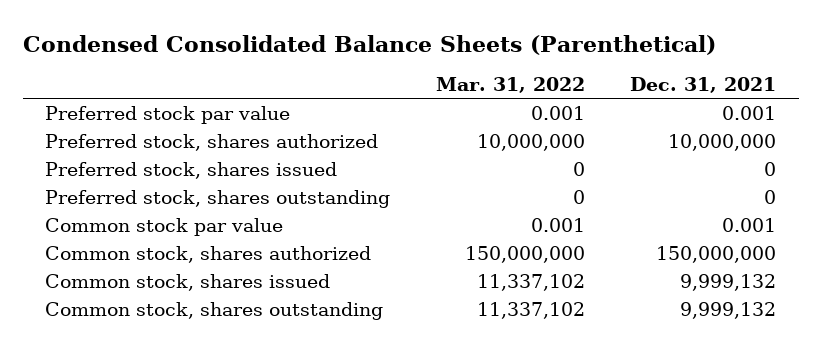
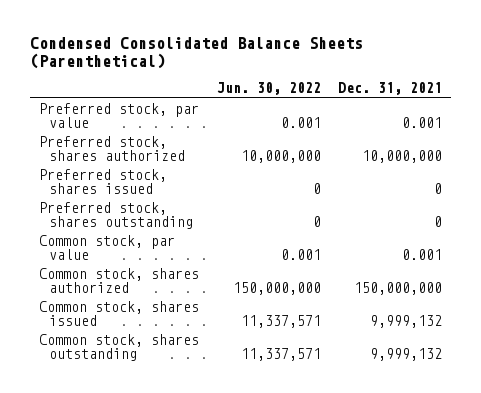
[435,77,585,94] Mar. 31, 2022 -> none
none -> [216,82,321,96] Jun. 30, 2022
[45,105,291,124] Preferred stock par value -> [39,102,200,128] Preferred stock, par value
[45,217,284,236] Common stock par value -> [39,234,176,260] Common stock, par value

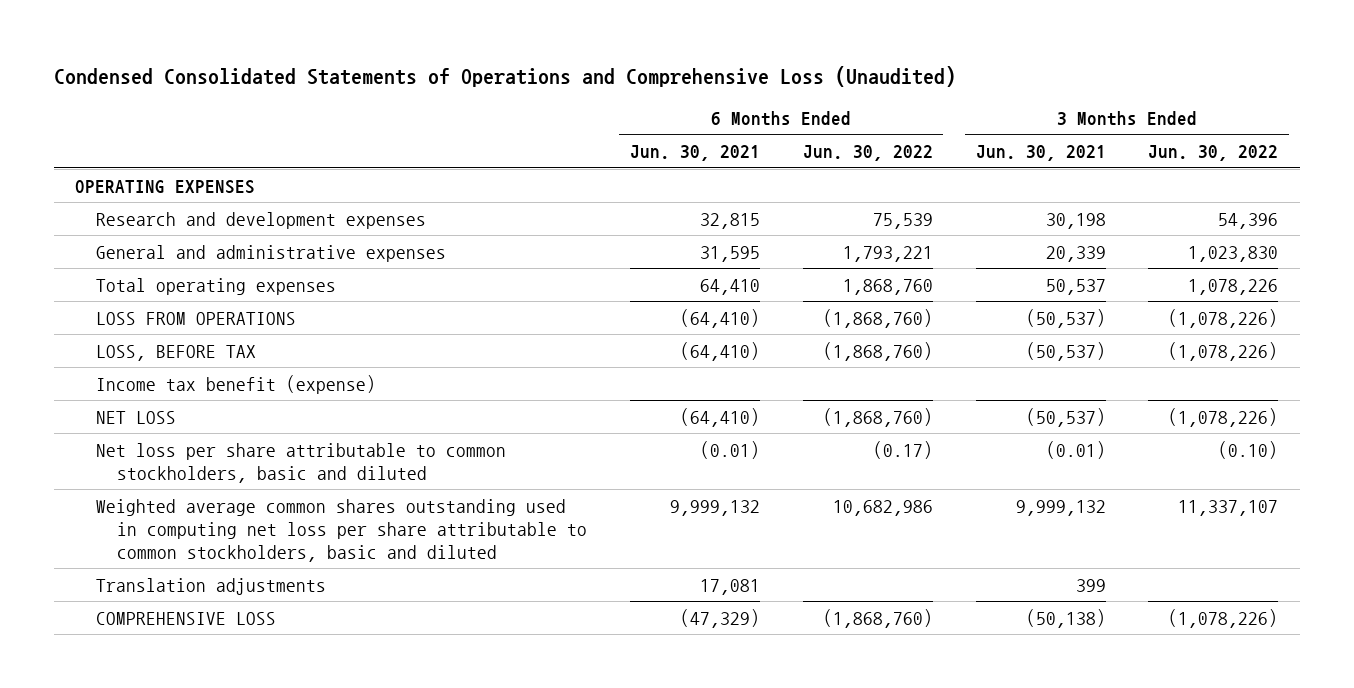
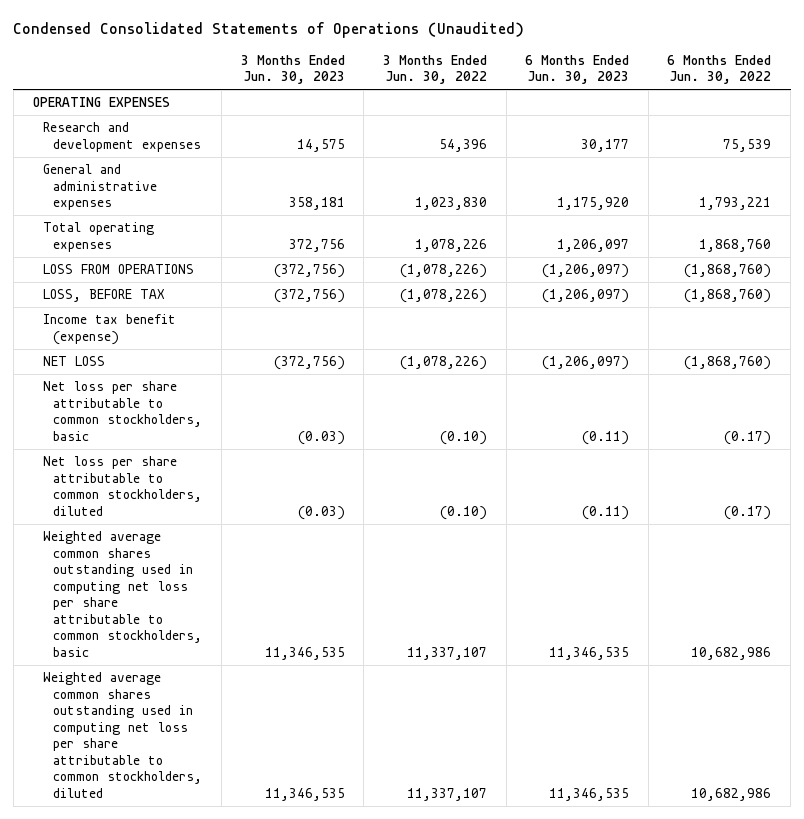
[53,65,956,87] Condensed Consolidated Statements of Operations and Comprehensive Loss (Unaudited) -> [13,22,525,39] Condensed Consolidated Statements of Operations (Unaudited)
[629,145,760,162] Jun. 30, 2021 -> none
[975,145,1106,162] Jun. 30, 2021 -> none
none -> [240,54,345,85] 3 Months Ended Jun. 30, 2023
none -> [525,54,630,85] 6 Months Ended Jun. 30, 2023
[95,577,326,595] Translation adjustments -> none
[95,611,276,625] COMPREHENSIVE LOSS -> none
[95,442,506,483] Net loss per share attributable to common stockholders, basic and diluted -> [42,381,203,441] Net loss per share attributable to common stockholders, basic
none -> [42,456,203,516] Net loss per share attributable to common stockholders, diluted
[95,498,587,562] Weighted average common shares outstanding used in computing net loss per share attributable to common stockholders, basic and diluted -> [42,531,203,657] Weighted average common shares outstanding used in computing net loss per share attributable to common stockholders, basic
none -> [42,672,203,798] Weighted average common shares outstanding used in computing net loss per share attributable to common stockholders, diluted

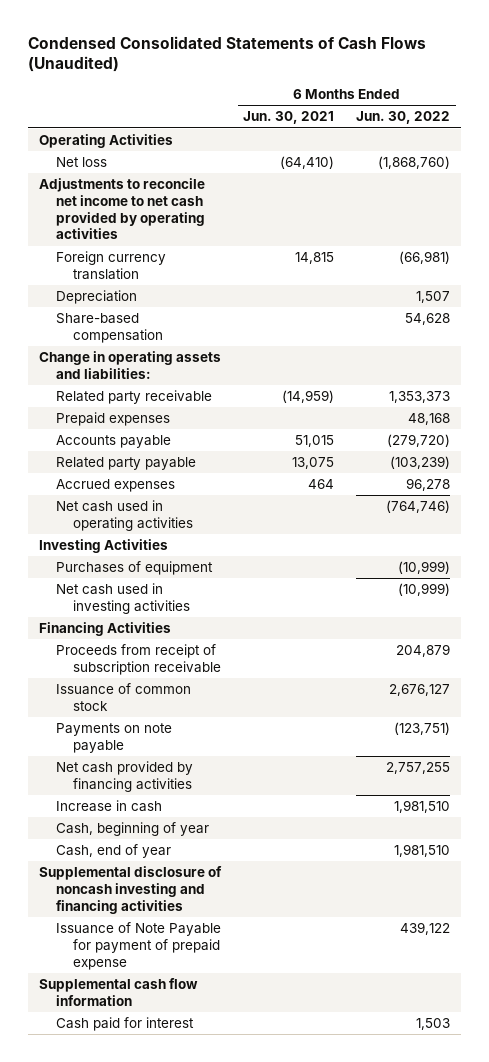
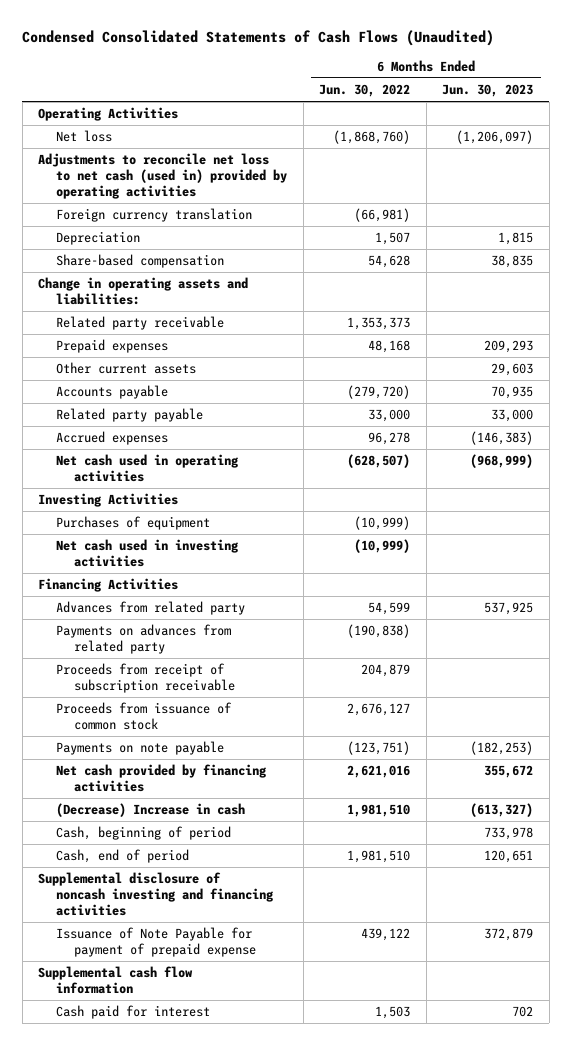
[243,111,335,125] Jun. 30, 2021 -> none
none -> [442,84,534,98] Jun. 30, 2023
[38,178,205,240] Adjustments to reconcile net income to net cash provided by operating activities -> [38,153,288,200] Adjustments to reconcile net loss to net cash (used in) provided by operating activities
none -> [56,362,197,375] Other current assets
[390,456,451,470] (103,239) -> [368,409,411,423] 33,000
[386,500,451,514] (764,746) -> [347,454,411,469] (628,507)
none -> [56,601,246,616] Advances from related party
none -> [56,624,232,655] Payments on advances from related party
[55,683,191,711] Issuance of common stock -> [56,702,233,731] Proceeds from issuance of common stock
[386,762,451,775] 2,757,255 -> [347,765,411,779] 2,621,016
[55,800,162,813] Increase in cash -> [56,803,246,818] (Decrease) Increase in cash
[55,822,209,837] Cash, beginning of year -> [56,826,232,841] Cash, beginning of period
[55,844,171,859] Cash, end of year -> [56,849,190,864] Cash, end of period

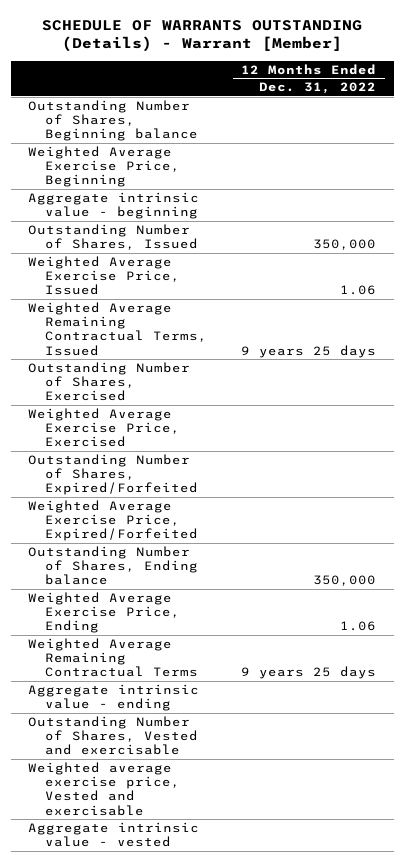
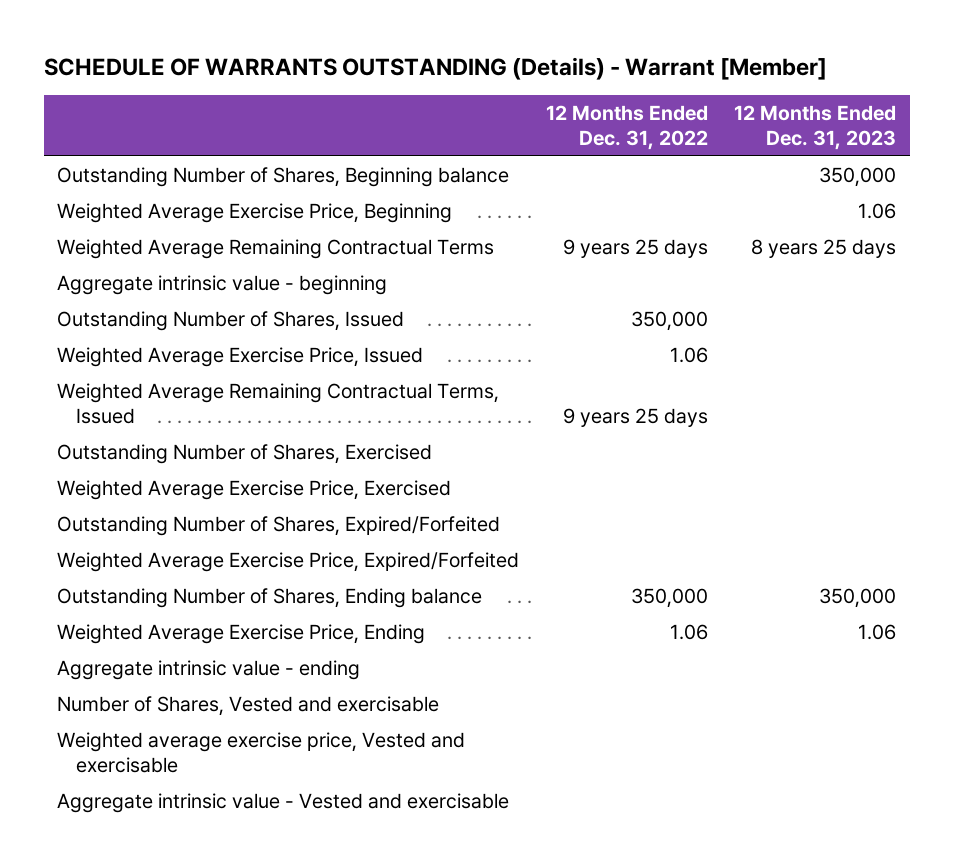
none -> [734,104,897,150] 12 Months Ended Dec. 31, 2023
[28,637,198,678] Weighted Average Remaining Contractual Terms -> [57,239,495,260] Weighted Average Remaining Contractual Terms
[28,715,198,756] Outstanding Number of Shares, Vested and exercisable -> [57,696,440,717] Number of Shares, Vested and exercisable
[28,821,200,848] Aggregate intrinsic value - vested -> [57,793,510,814] Aggregate intrinsic value - Vested and exercisable

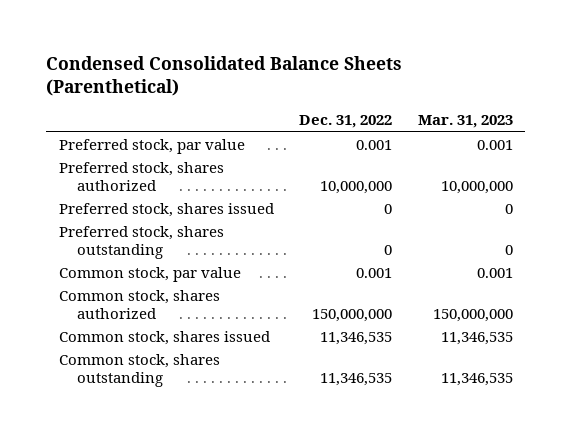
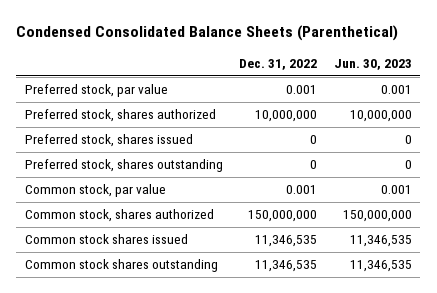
[417,115,513,129] Mar. 31, 2023 -> none
none -> [333,58,412,70] Jun. 30, 2023
[59,331,271,346] Common stock, shares issued -> [24,234,188,245] Common stock shares issued
[59,354,221,387] Common stock, shares outstanding -> [24,259,218,273] Common stock shares outstanding

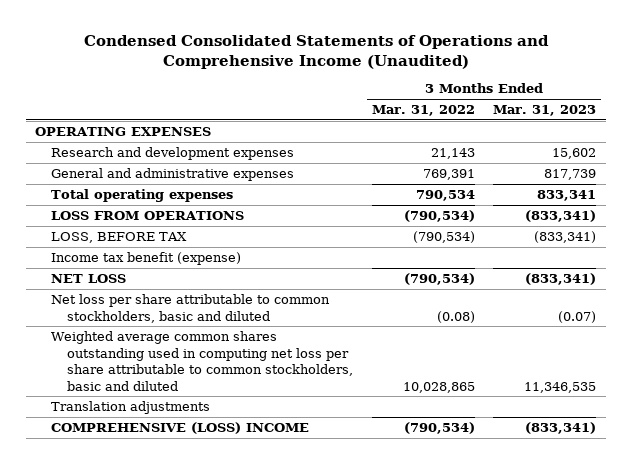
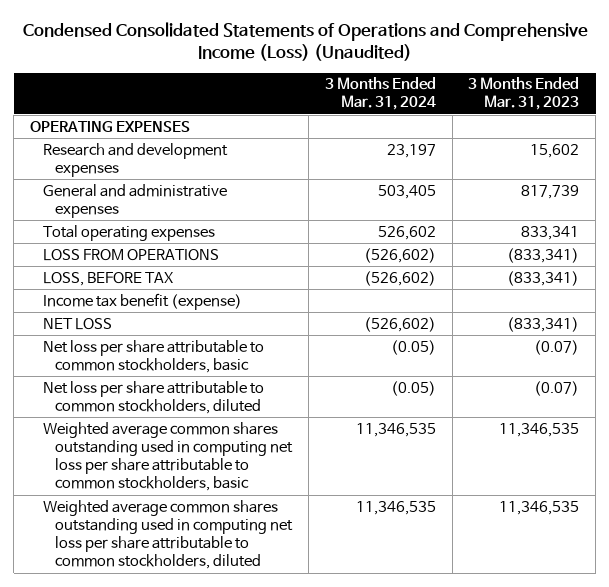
[83,34,549,69] Condensed Consolidated Statements of Operations and Comprehensive Income (Unaudited) -> [22,21,588,62] Condensed Consolidated Statements of Operations and Comprehensive Income (Loss) (Unaudited)
[371,105,475,117] Mar. 31, 2022 -> none
none -> [324,77,436,111] 3 Months Ended Mar. 31, 2024
[51,401,211,415] Translation adjustments -> none
[51,422,310,435] COMPREHENSIVE (LOSS) INCOME -> none
[51,294,331,323] Net loss per share attributable to common stockholders, basic and diluted -> [42,339,264,373] Net loss per share attributable to common stockholders, basic
none -> [42,380,264,414] Net loss per share attributable to common stockholders, diluted
[51,331,354,391] Weighted average common shares outstanding used in computing net loss per share attributable to common stockholders, basic and diluted -> [42,421,294,492] Weighted average common shares outstanding used in computing net loss per share attributable to common stockholders, basic
none -> [42,499,294,570] Weighted average common shares outstanding used in computing net loss per share attributable to common stockholders, diluted

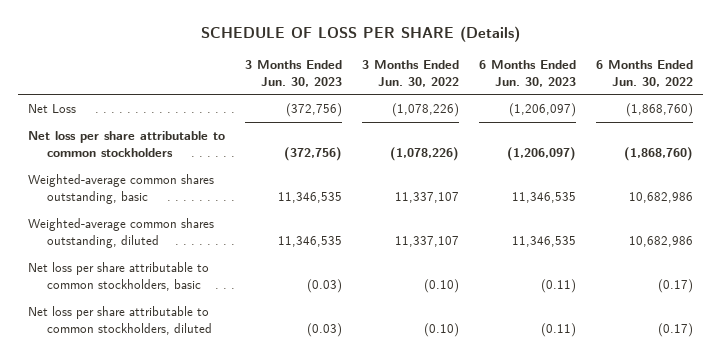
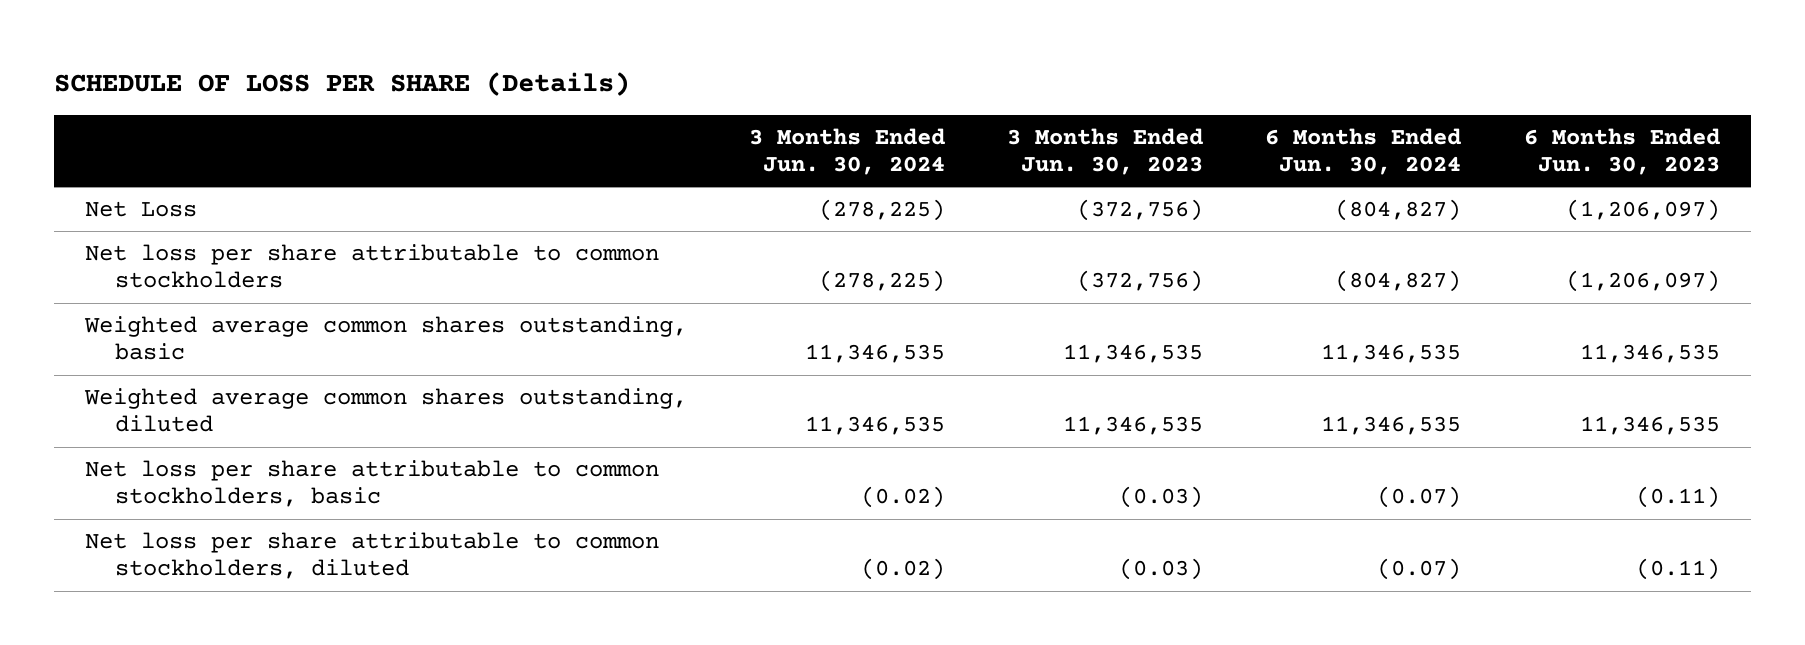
[362,59,460,87] 3 Months Ended Jun. 30, 2022 -> none
[596,59,694,87] 6 Months Ended Jun. 30, 2022 -> none
none -> [749,127,946,176] 3 Months Ended Jun. 30, 2024
none -> [1265,127,1462,176] 6 Months Ended Jun. 30, 2024
[27,173,214,204] Weighted-average common shares outstanding, basic -> [84,315,688,361] Weighted average common shares outstanding, basic
[27,217,214,248] Weighted-average common shares outstanding, diluted -> [84,387,688,433] Weighted average common shares outstanding, diluted

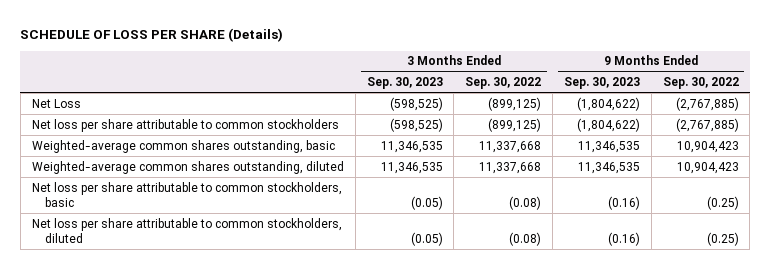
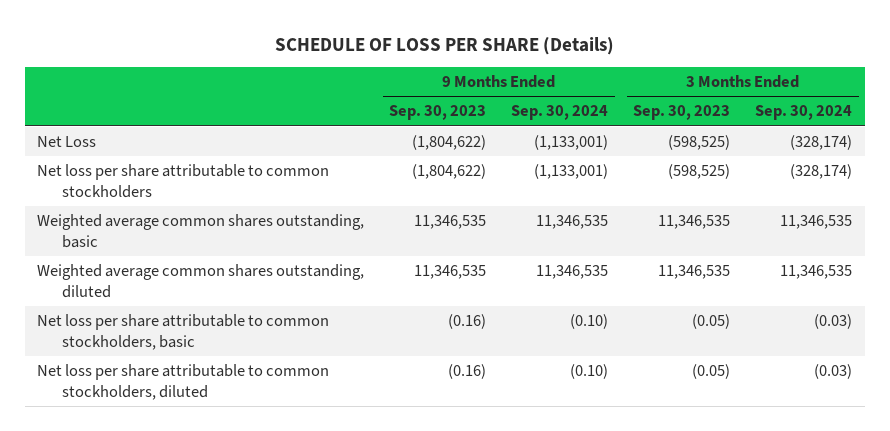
[465,77,542,90] Sep. 30, 2022 -> none
[662,77,739,90] Sep. 30, 2022 -> none
none -> [511,105,609,121] Sep. 30, 2024
none -> [755,105,853,121] Sep. 30, 2024
[31,139,335,153] Weighted-average common shares outstanding, basic -> [37,214,365,249] Weighted average common shares outstanding, basic
[31,160,344,174] Weighted-average common shares outstanding, diluted -> [37,264,365,299] Weighted average common shares outstanding, diluted

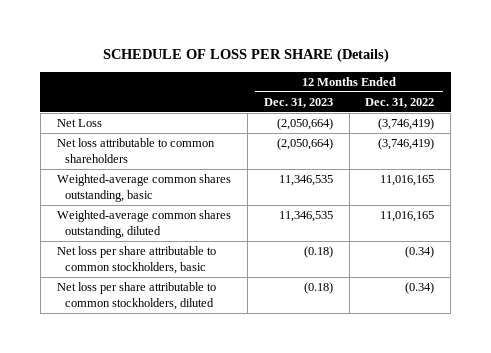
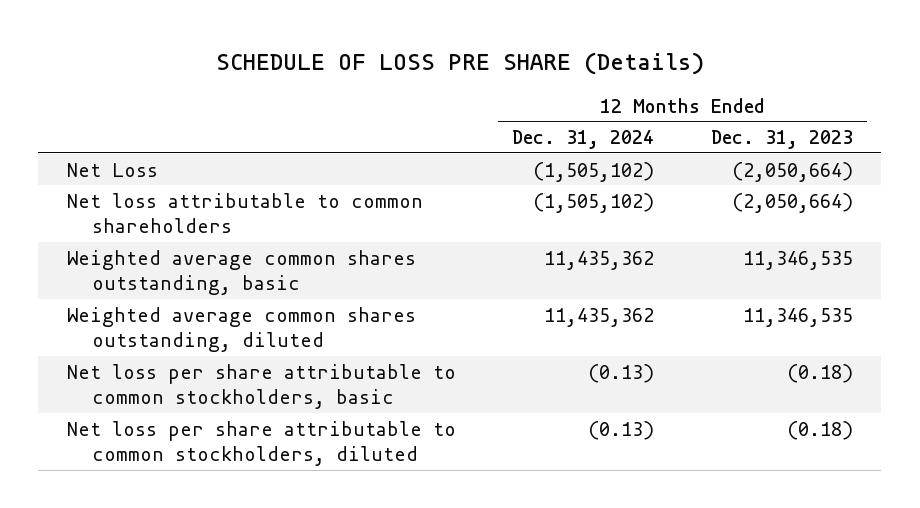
[102,48,389,64] SCHEDULE OF LOSS PER SHARE (Details) -> [215,51,704,75] SCHEDULE OF LOSS PRE SHARE (Details)
[365,97,435,108] Dec. 31, 2022 -> none
none -> [512,130,655,150] Dec. 31, 2024
[56,174,231,203] Weighted-average common shares outstanding, basic -> [66,249,416,296] Weighted average common shares outstanding, basic
[56,210,231,239] Weighted-average common shares outstanding, diluted -> [66,306,416,353] Weighted average common shares outstanding, diluted

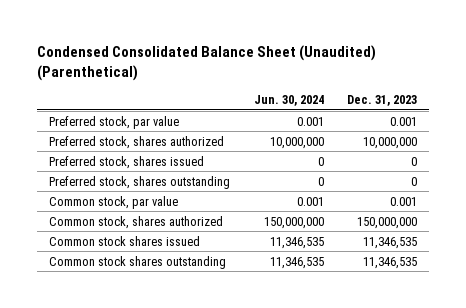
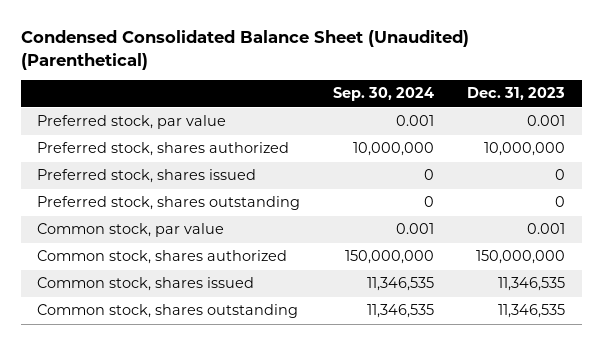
[253,95,324,107] Jun. 30, 2024 -> none
none -> [333,87,435,102] Sep. 30, 2024
[49,235,201,246] Common stock shares issued -> [37,277,255,292] Common stock, shares issued
[49,255,227,269] Common stock shares outstanding -> [37,304,299,319] Common stock, shares outstanding

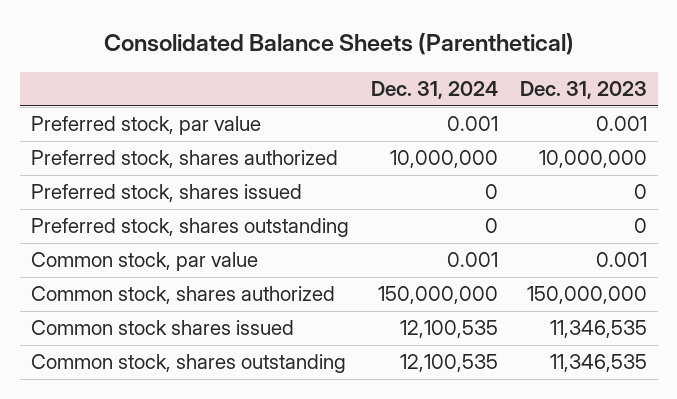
[20,30,469,70] Condensed Consolidated Balance Sheet (Unaudited) (Parenthetical) -> [103,33,574,56] Consolidated Balance Sheets (Parenthetical)
[333,87,435,102] Sep. 30, 2024 -> none
none -> [370,81,498,100] Dec. 31, 2024
[37,277,255,292] Common stock, shares issued -> [30,320,294,336] Common stock shares issued

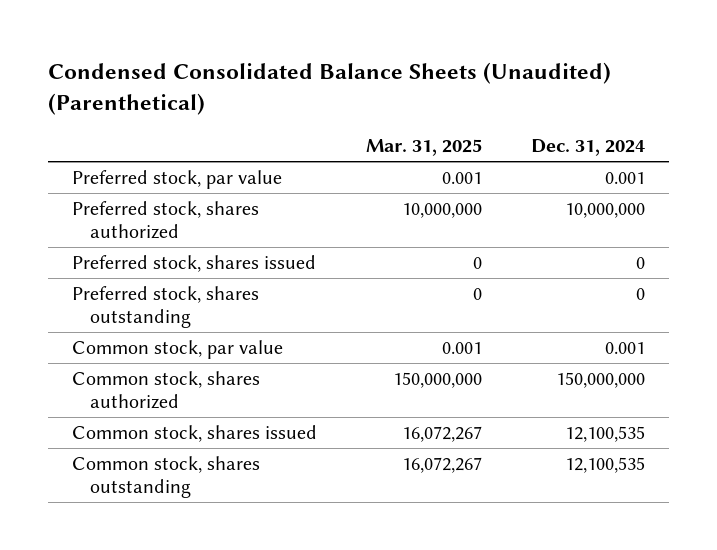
[103,33,574,56] Consolidated Balance Sheets (Parenthetical) -> [48,62,612,116] Condensed Consolidated Balance Sheets (Unaudited) (Parenthetical)
[519,81,647,100] Dec. 31, 2023 -> none
none -> [366,139,483,157] Mar. 31, 2025
[30,320,294,336] Common stock shares issued -> [72,425,318,443] Common stock, shares issued

